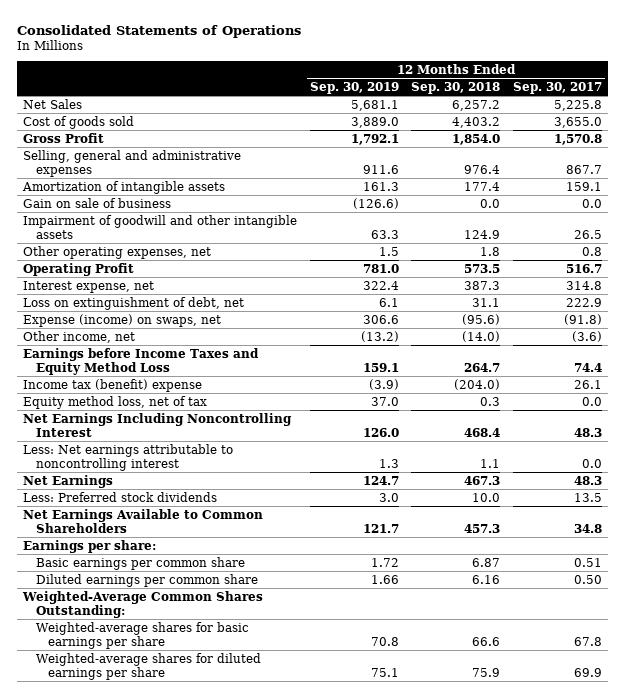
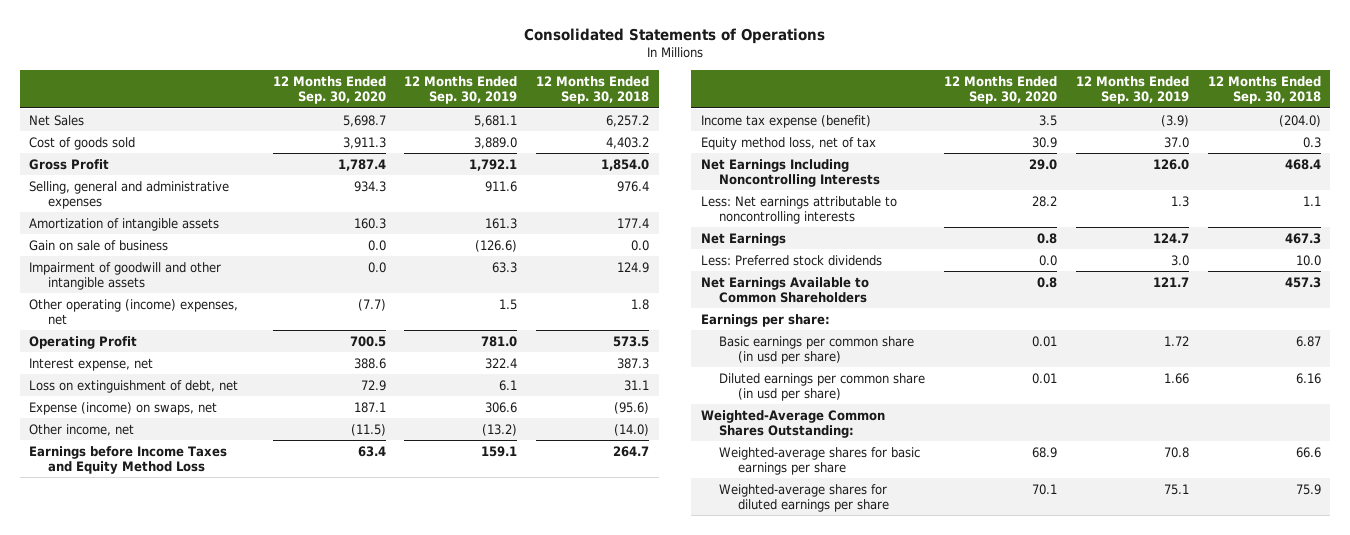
[512,82,602,95] Sep. 30, 2017 -> none
none -> [272,76,386,105] 12 Months Ended Sep. 30, 2020
[23,245,212,259] Other operating expenses, net -> [29,298,239,326] Other operating (income) expenses, net
[23,378,203,392] Income tax (benefit) expense -> [700,114,871,128] Income tax expense (benefit)
[23,412,293,437] Net Earnings Including Noncontrolling Interest -> [700,158,881,188] Net Earnings Including Noncontrolling Interests
[23,443,234,471] Less: Net earnings attributable to noncontrolling interest -> [700,195,897,225] Less: Net earnings attributable to noncontrolling interests
[35,556,245,570] Basic earnings per common share -> [719,335,915,365] Basic earnings per common share (in usd per share)
[35,573,258,587] Diluted earnings per common share -> [719,372,926,402] Diluted earnings per common share (in usd per share)

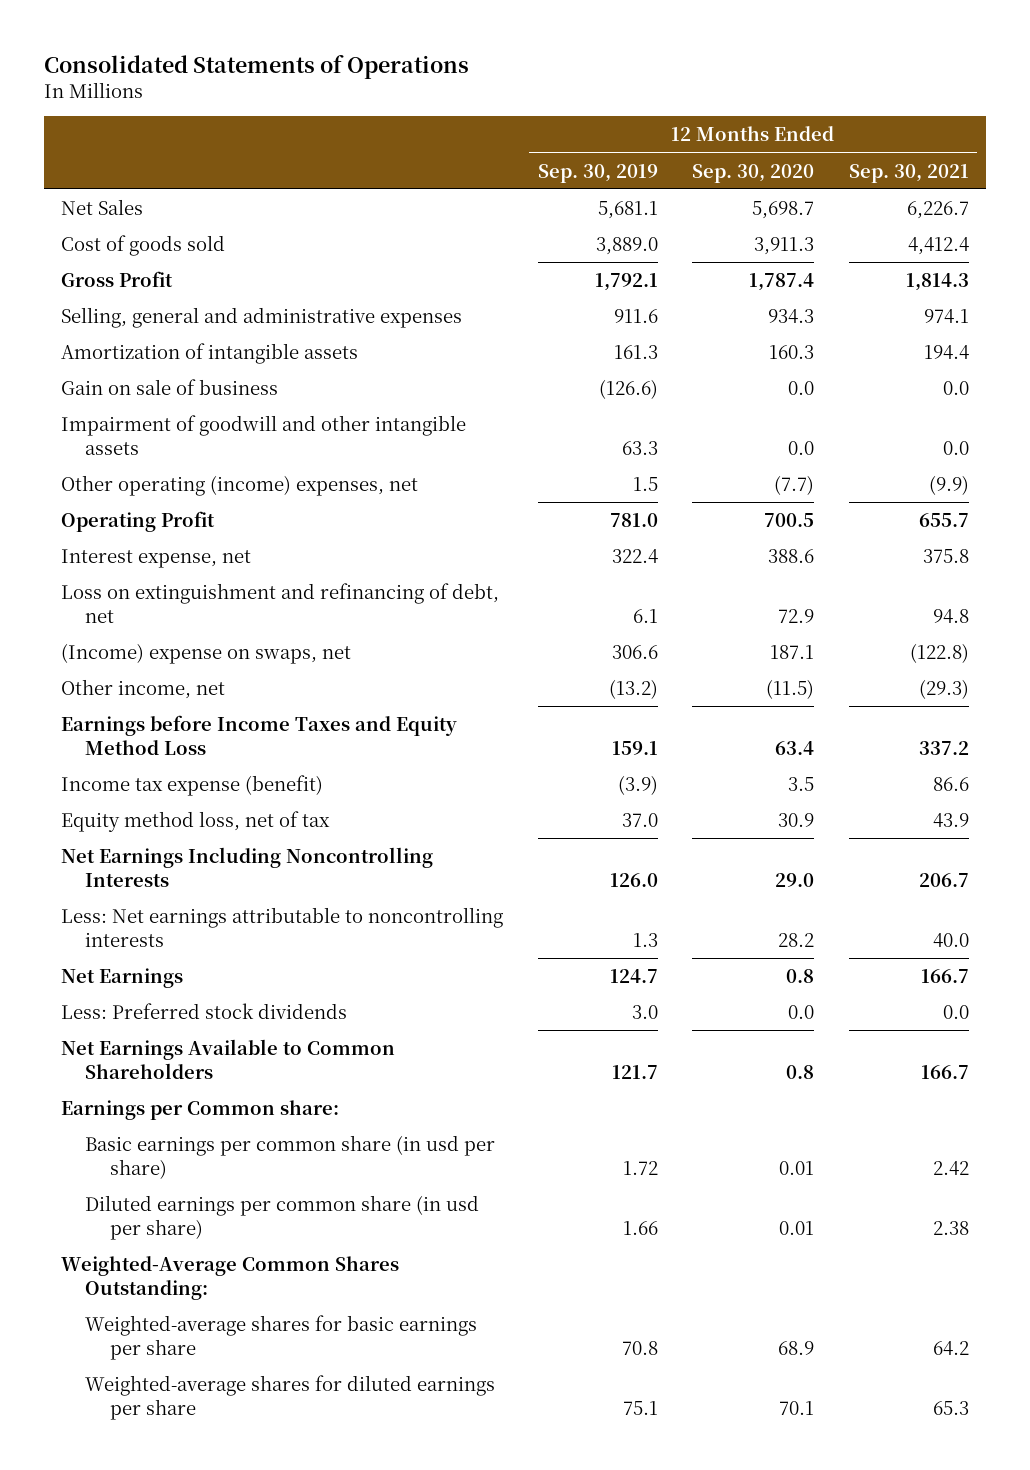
[536,76,650,105] 12 Months Ended Sep. 30, 2018 -> none
none -> [848,163,969,183] Sep. 30, 2021
[29,379,239,393] Loss on extinguishment of debt, net -> [61,582,500,623] Loss on extinguishment and refinancing of debt, net
[29,401,218,415] Expense (income) on swaps, net -> [61,642,352,664] (Income) expense on swaps, net
[700,313,830,327] Earnings per share: -> [61,1099,340,1120] Earnings per Common share:

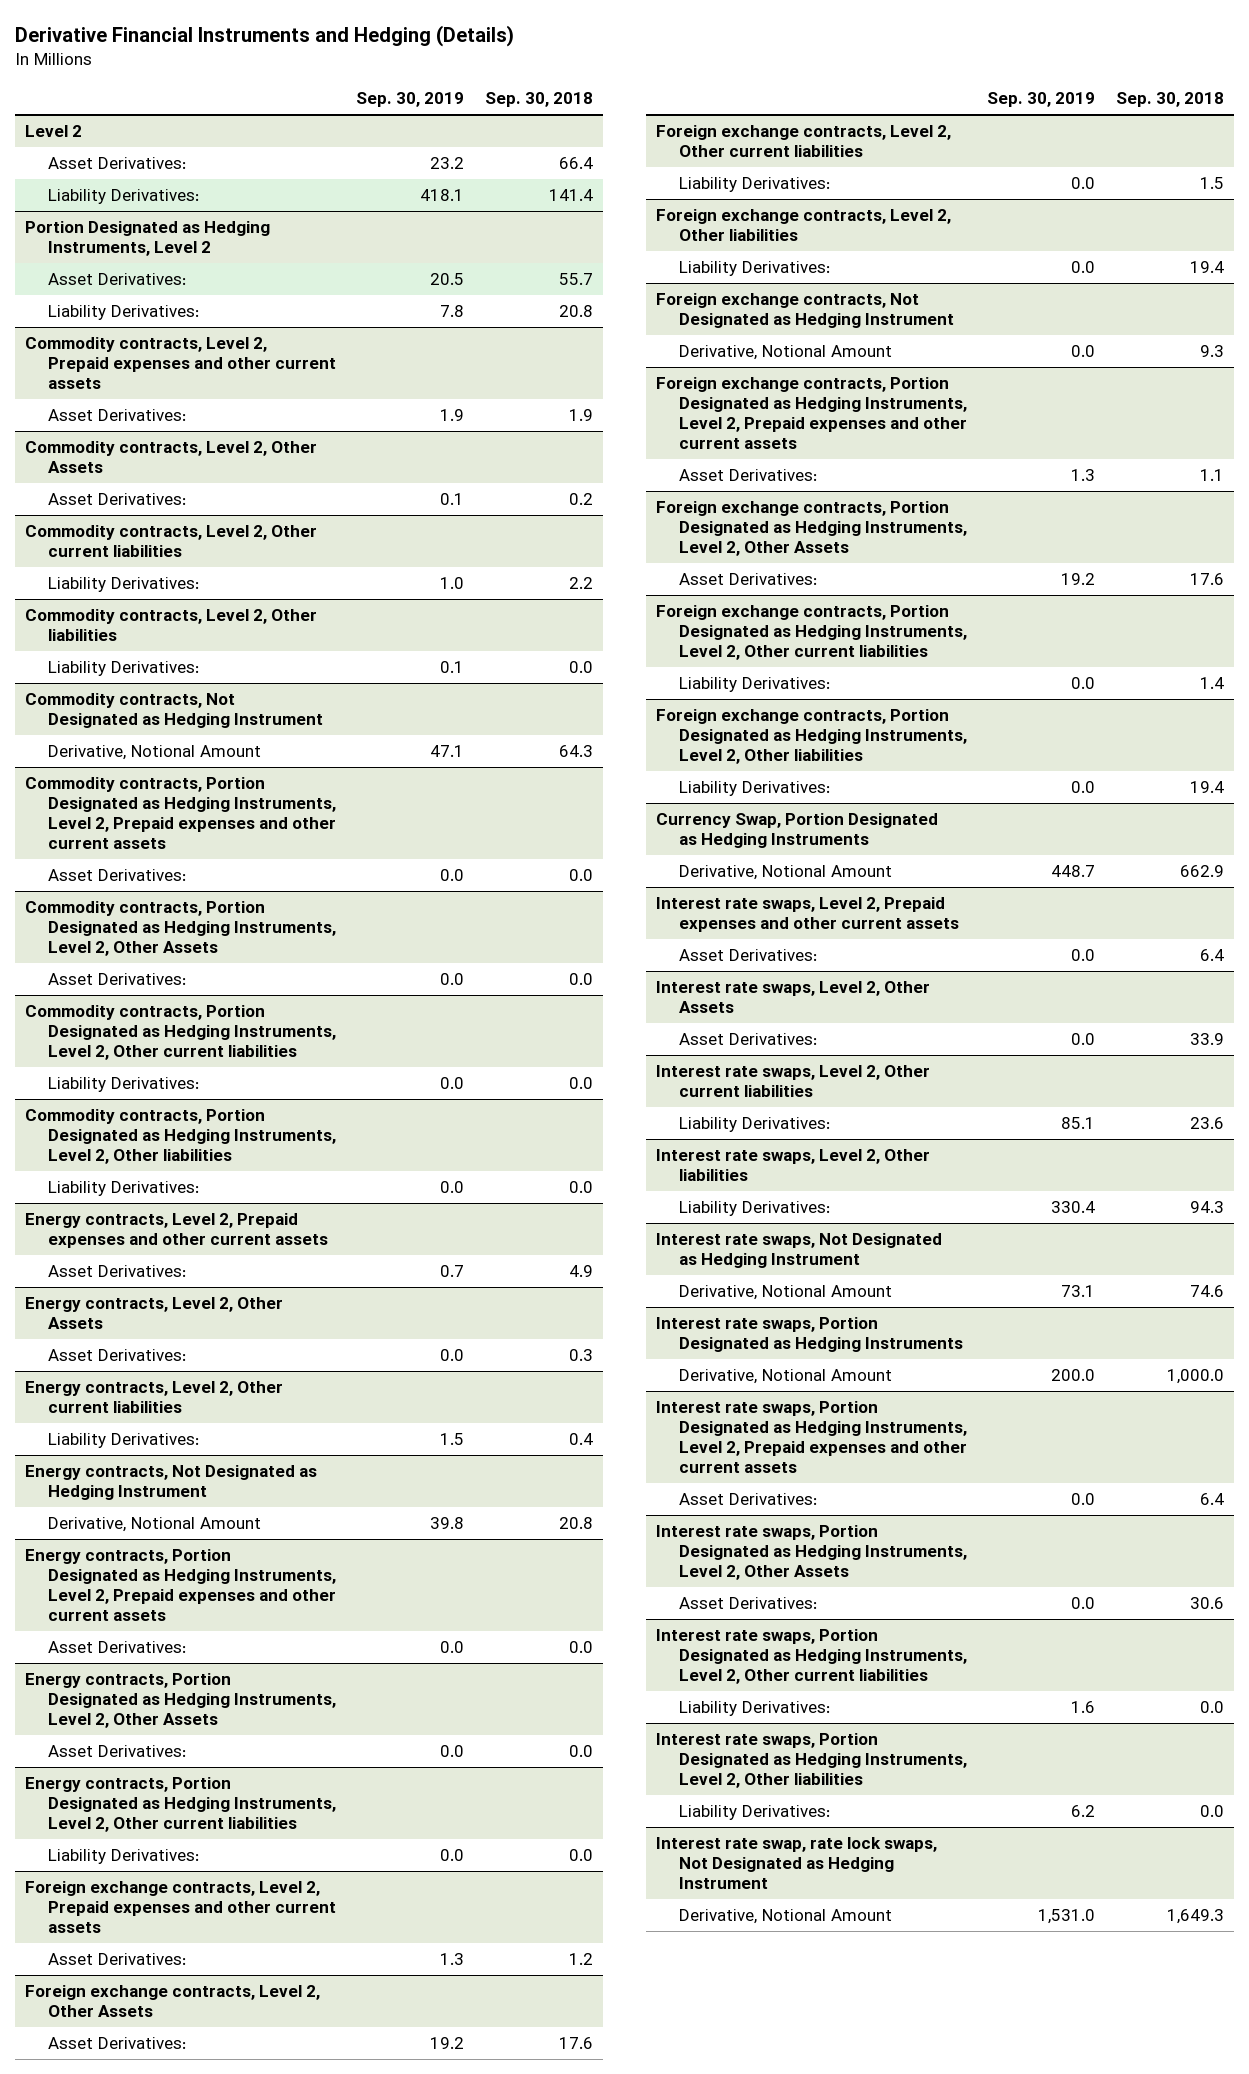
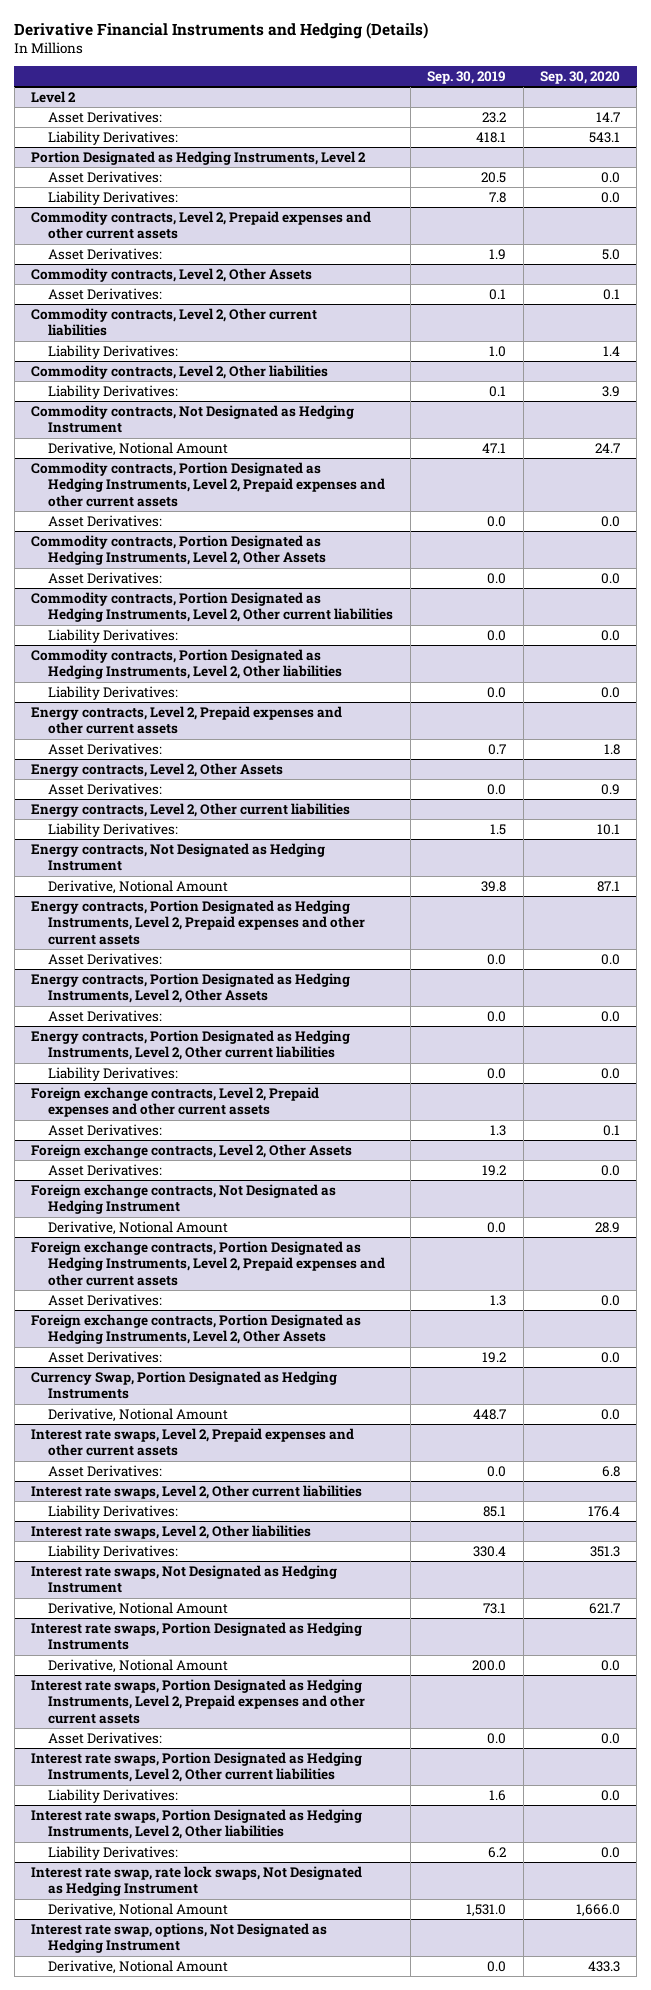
[484,92,593,108] Sep. 30, 2018 -> none
none -> [539,71,620,85] Sep. 30, 2020
[656,125,952,158] Foreign exchange contracts, Level 2, Other current liabilities -> none
[679,177,831,193] Liability Derivatives: -> none
[656,209,952,242] Foreign exchange contracts, Level 2, Other liabilities -> none
[679,261,831,277] Liability Derivatives: -> none
[656,605,968,661] Foreign exchange contracts, Portion Designated as Hedging Instruments, Level 2, Other current liabilities -> none
[679,677,831,693] Liability Derivatives: -> none
[656,709,968,765] Foreign exchange contracts, Portion Designated as Hedging Instruments, Level 2, Other liabilities -> none
[679,781,831,797] Liability Derivatives: -> none
[656,981,931,1014] Interest rate swaps, Level 2, Other Assets -> none
[679,1033,818,1046] Asset Derivatives: -> none
[656,1525,968,1581] Interest rate swaps, Portion Designated as Hedging Instruments, Level 2, Other Assets -> none
[679,1597,818,1610] Asset Derivatives: -> none
none -> [31,1922,328,1954] Interest rate swap, options, Not Designated as Hedging Instrument
none -> [48,1959,229,1974] Derivative, Notional Amount

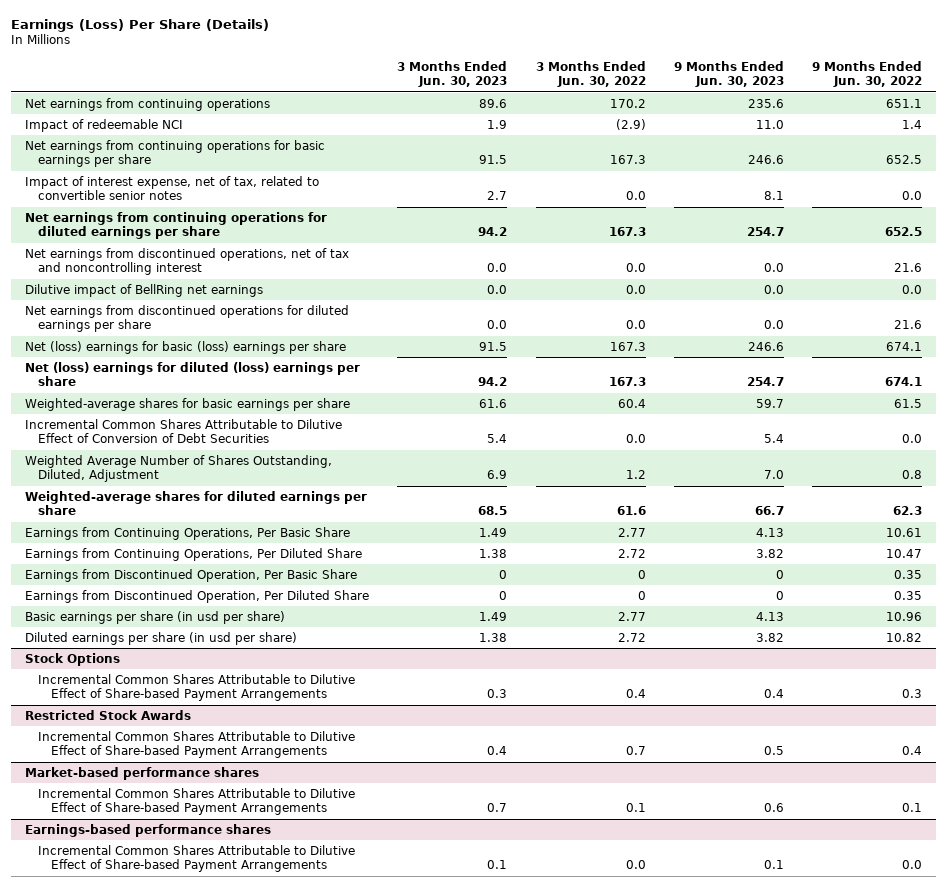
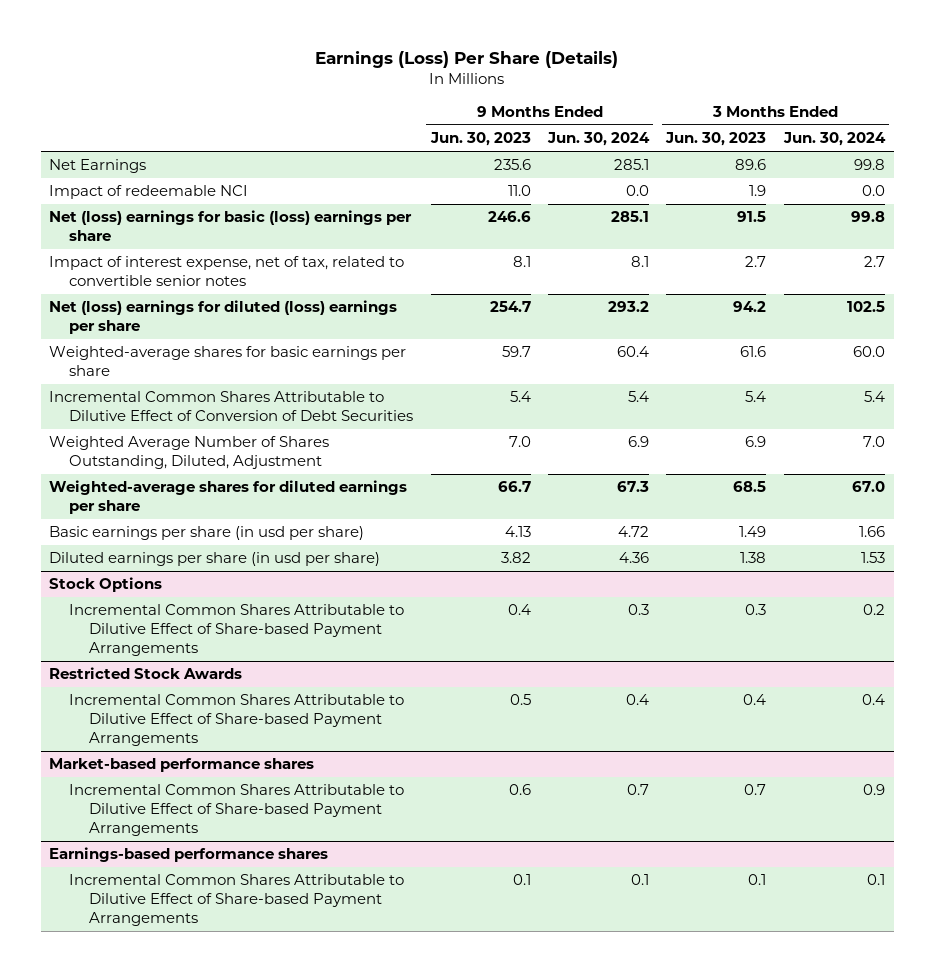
[535,60,646,88] 3 Months Ended Jun. 30, 2022 -> none
[811,60,922,88] 9 Months Ended Jun. 30, 2022 -> none
none -> [546,132,650,147] Jun. 30, 2024
none -> [782,132,886,147] Jun. 30, 2024
[25,97,271,111] Net earnings from continuing operations -> [49,159,147,174] Net Earnings
[25,139,326,168] Net earnings from continuing operations for basic earnings per share -> none
[25,211,328,240] Net earnings from continuing operations for diluted earnings per share -> none
[25,247,350,276] Net earnings from discontinued operations, net of tax and noncontrolling interest -> none
[25,283,264,297] Dilutive impact of BellRing net earnings -> none
[25,304,350,333] Net earnings from discontinued operations for diluted earnings per share -> none
[25,175,320,201] Impact of interest expense, net of tax, related to convertible senior notes -> [49,256,405,286] Impact of interest expense, net of tax, related to convertible senior notes
[25,526,351,540] Earnings from Continuing Operations, Per Basic Share -> none
[25,547,363,561] Earnings from Continuing Operations, Per Diluted Share -> none
[25,568,358,582] Earnings from Discontinued Operation, Per Basic Share -> none
[25,589,370,603] Earnings from Discontinued Operation, Per Diluted Share -> none

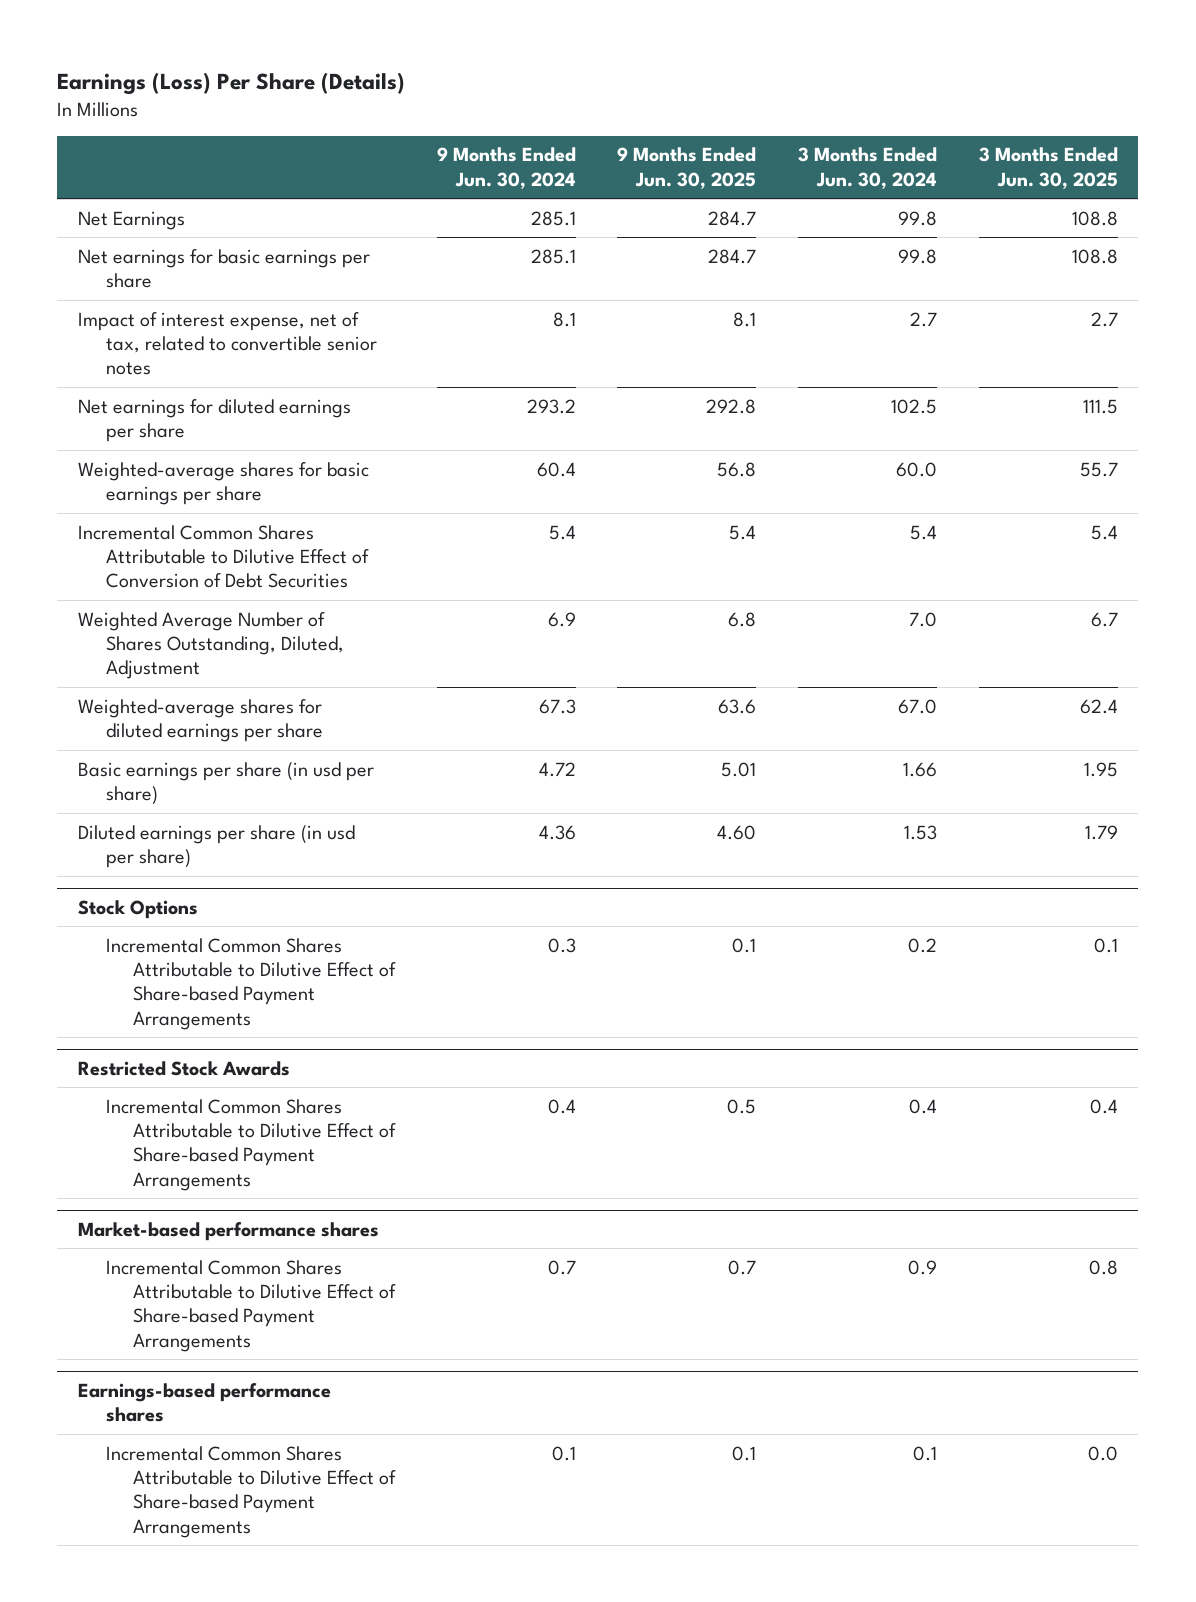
[429,132,531,147] Jun. 30, 2023 -> none
[665,132,767,147] Jun. 30, 2023 -> none
none -> [617,147,757,189] 9 Months Ended Jun. 30, 2025
none -> [978,147,1118,189] 3 Months Ended Jun. 30, 2025
[49,185,249,200] Impact of redeemable NCI -> none
[49,210,413,241] Net (loss) earnings for basic (loss) earnings per share -> [78,248,371,289] Net earnings for basic earnings per share
[49,300,398,334] Net (loss) earnings for diluted (loss) earnings per share -> [78,398,352,443] Net earnings for diluted earnings per share

